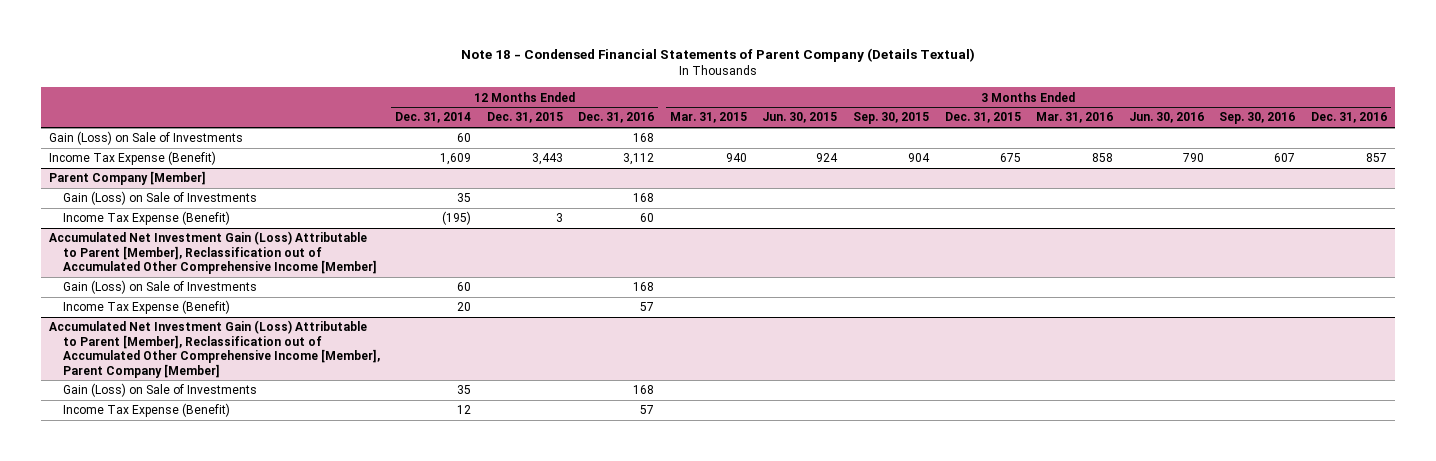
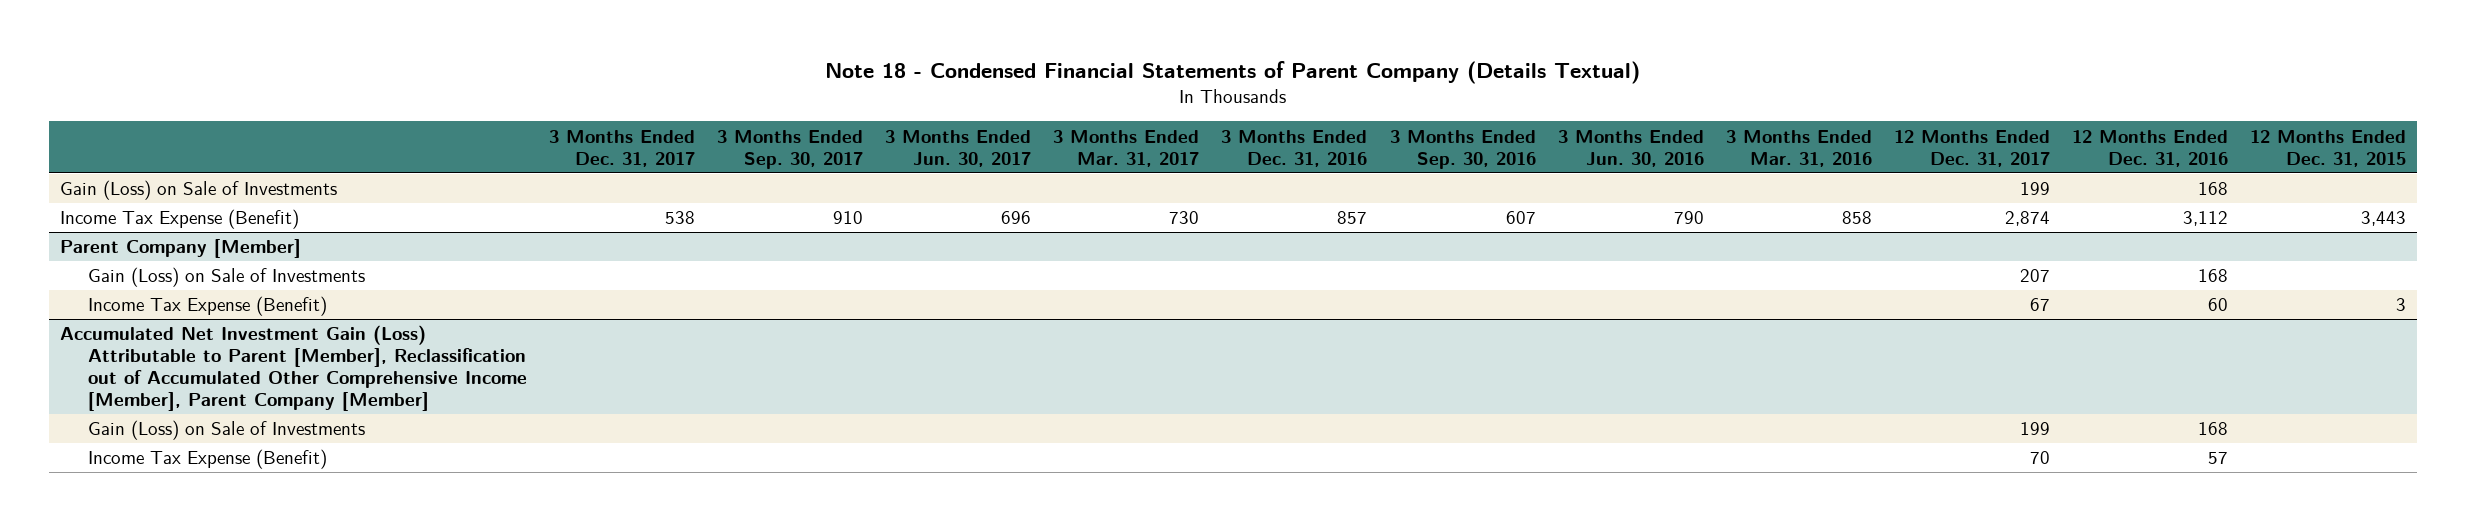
[395,112,472,124] Dec. 31, 2014 -> none
[669,112,747,124] Mar. 31, 2015 -> none
[762,112,838,124] Jun. 30, 2015 -> none
[852,112,929,125] Sep. 30, 2015 -> none
[944,112,1021,124] Dec. 31, 2015 -> none
none -> [549,129,696,167] 3 Months Ended Dec. 31, 2017
none -> [717,129,864,169] 3 Months Ended Sep. 30, 2017
none -> [885,129,1032,167] 3 Months Ended Jun. 30, 2017
none -> [1053,129,1200,167] 3 Months Ended Mar. 31, 2017
none -> [1893,129,2050,167] 12 Months Ended Dec. 31, 2017
[48,231,377,275] Accumulated Net Investment Gain (Loss) Attributable to Parent [Member], Reclassification out of Accumulated Other Comprehensive Income [Member] -> none
[62,280,257,295] Gain (Loss) on Sale of Investments -> none
[62,300,230,315] Income Tax Expense (Benefit) -> none

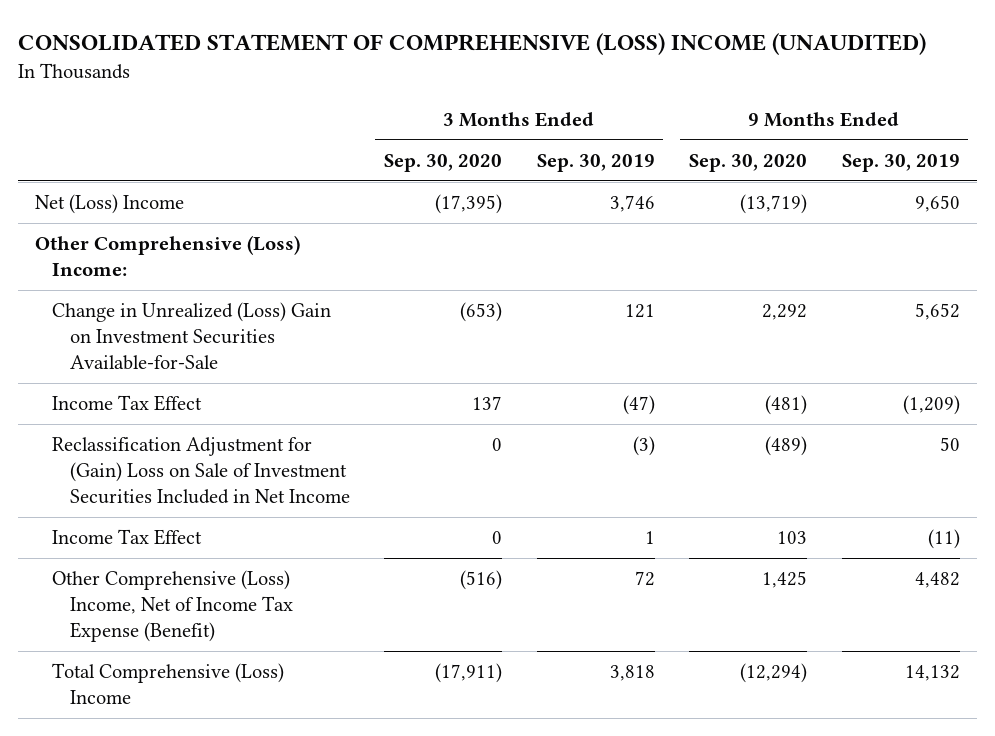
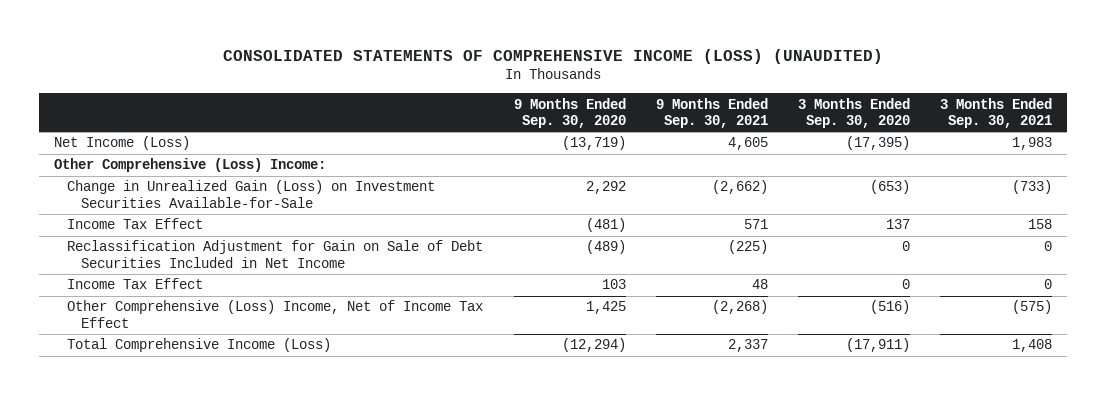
[18,33,927,56] CONSOLIDATED STATEMENT OF COMPREHENSIVE (LOSS) INCOME (UNAUDITED) -> [223,48,884,64] CONSOLIDATED STATEMENTS OF COMPREHENSIVE INCOME (LOSS) (UNAUDITED)
[536,153,655,172] Sep. 30, 2019 -> none
[841,153,960,172] Sep. 30, 2019 -> none
none -> [655,97,768,128] 9 Months Ended Sep. 30, 2021
none -> [939,97,1052,128] 3 Months Ended Sep. 30, 2021
[35,194,185,215] Net (Loss) Income -> [54,136,191,151] Net Income (Loss)
[52,302,332,371] Change in Unrealized (Loss) Gain on Investment Securities Available-for-Sale -> [67,180,436,208] Change in Unrealized Gain (Loss) on Investment Securities Available-for-Sale
[52,437,350,505] Reclassification Adjustment for (Gain) Loss on Sale of Investment Securities Included in Net Income -> [67,240,484,268] Reclassification Adjustment for Gain on Sale of Debt Securities Included in Net Income
[52,570,293,643] Other Comprehensive (Loss) Income, Net of Income Tax Expense (Benefit) -> [67,300,484,328] Other Comprehensive (Loss) Income, Net of Income Tax Effect
[52,663,285,705] Total Comprehensive (Loss) Income -> [67,338,332,353] Total Comprehensive Income (Loss)

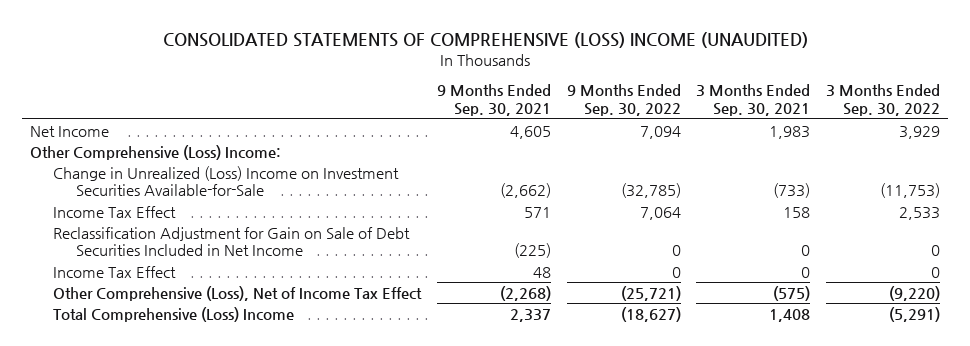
[223,48,884,64] CONSOLIDATED STATEMENTS OF COMPREHENSIVE INCOME (LOSS) (UNAUDITED) -> [163,32,809,49] CONSOLIDATED STATEMENTS OF COMPREHENSIVE (LOSS) INCOME (UNAUDITED)
[513,97,626,128] 9 Months Ended Sep. 30, 2020 -> none
[797,97,910,128] 3 Months Ended Sep. 30, 2020 -> none
none -> [566,84,681,117] 9 Months Ended Sep. 30, 2022
none -> [825,84,940,117] 3 Months Ended Sep. 30, 2022
[54,136,191,151] Net Income (Loss) -> [30,125,110,137] Net Income
[67,180,436,208] Change in Unrealized Gain (Loss) on Investment Securities Available-for-Sale -> [53,165,400,197] Change in Unrealized (Loss) Income on Investment Securities Available-for-Sale
[67,300,484,328] Other Comprehensive (Loss) Income, Net of Income Tax Effect -> [53,285,423,301] Other Comprehensive (Loss), Net of Income Tax Effect
[67,338,332,353] Total Comprehensive Income (Loss) -> [53,306,295,322] Total Comprehensive (Loss) Income

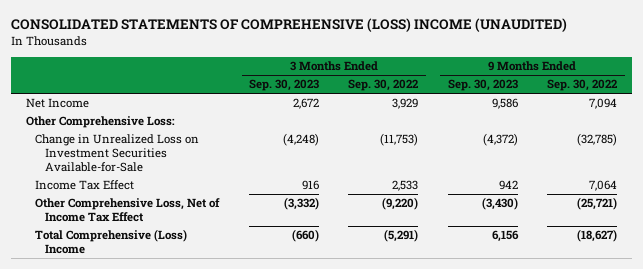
[436,84,551,117] 9 Months Ended Sep. 30, 2021 -> none
[696,84,811,117] 3 Months Ended Sep. 30, 2021 -> none
none -> [248,79,319,92] Sep. 30, 2023
none -> [447,79,518,92] Sep. 30, 2023
[30,144,282,160] Other Comprehensive (Loss) Income: -> [25,116,175,129] Other Comprehensive Loss:
[53,165,400,197] Change in Unrealized (Loss) Income on Investment Securities Available-for-Sale -> [35,134,200,172] Change in Unrealized Loss on Investment Securities Available-for-Sale
[53,226,411,257] Reclassification Adjustment for Gain on Sale of Debt Securities Included in Net Income -> none
[53,265,177,278] Income Tax Effect -> none
[53,285,423,301] Other Comprehensive (Loss), Net of Income Tax Effect -> [35,198,221,223] Other Comprehensive Loss, Net of Income Tax Effect

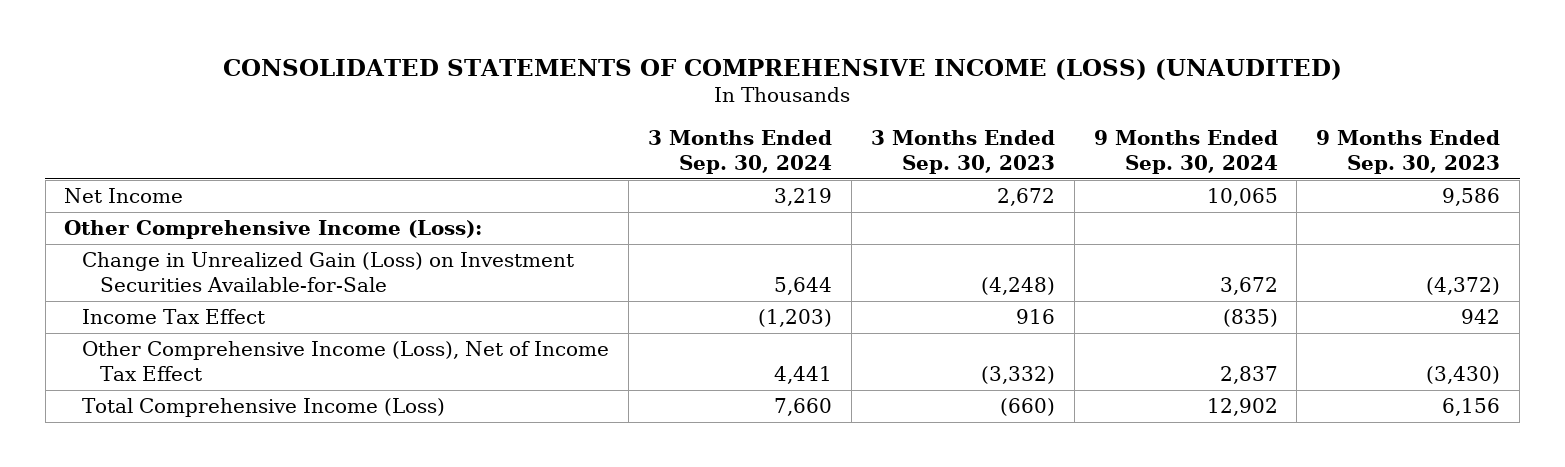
[11,18,568,33] CONSOLIDATED STATEMENTS OF COMPREHENSIVE (LOSS) INCOME (UNAUDITED) -> [223,58,1343,80] CONSOLIDATED STATEMENTS OF COMPREHENSIVE INCOME (LOSS) (UNAUDITED)
[348,79,419,92] Sep. 30, 2022 -> none
[547,79,618,92] Sep. 30, 2022 -> none
none -> [647,130,832,174] 3 Months Ended Sep. 30, 2024
none -> [1093,130,1278,174] 9 Months Ended Sep. 30, 2024
[25,116,175,129] Other Comprehensive Loss: -> [64,220,483,240] Other Comprehensive Income (Loss):
[35,134,200,172] Change in Unrealized Loss on Investment Securities Available-for-Sale -> [82,252,575,292] Change in Unrealized Gain (Loss) on Investment Securities Available-for-Sale
[35,198,221,223] Other Comprehensive Loss, Net of Income Tax Effect -> [82,341,610,381] Other Comprehensive Income (Loss), Net of Income Tax Effect
[35,229,188,255] Total Comprehensive (Loss) Income -> [82,398,446,418] Total Comprehensive Income (Loss)

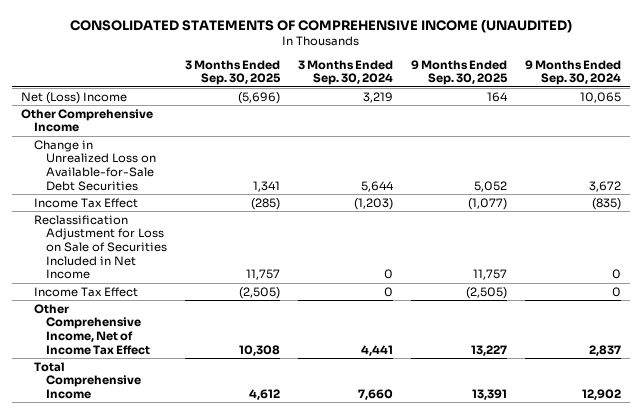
[223,58,1343,80] CONSOLIDATED STATEMENTS OF COMPREHENSIVE INCOME (LOSS) (UNAUDITED) -> [70,18,573,33] CONSOLIDATED STATEMENTS OF COMPREHENSIVE INCOME (UNAUDITED)
[870,130,1055,174] 3 Months Ended Sep. 30, 2023 -> none
[1316,130,1501,174] 9 Months Ended Sep. 30, 2023 -> none
none -> [185,59,282,86] 3 Months Ended Sep. 30, 2025
none -> [411,59,509,86] 9 Months Ended Sep. 30, 2025
[64,188,184,204] Net Income -> [21,91,128,104] Net (Loss) Income
[64,220,483,240] Other Comprehensive Income (Loss): -> [21,108,154,133] Other Comprehensive Income
[82,252,575,292] Change in Unrealized Gain (Loss) on Investment Securities Available-for-Sale -> [33,139,157,191] Change in Unrealized Loss on Available-for-Sale Debt Securities
none -> [33,214,168,280] Reclassification Adjustment for Loss on Sale of Securities Included in Net Income
none -> [33,286,138,297] Income Tax Effect
[82,341,610,381] Other Comprehensive Income (Loss), Net of Income Tax Effect -> [33,303,151,355] Other Comprehensive Income, Net of Income Tax Effect
[82,398,446,418] Total Comprehensive Income (Loss) -> [33,361,142,399] Total Comprehensive Income

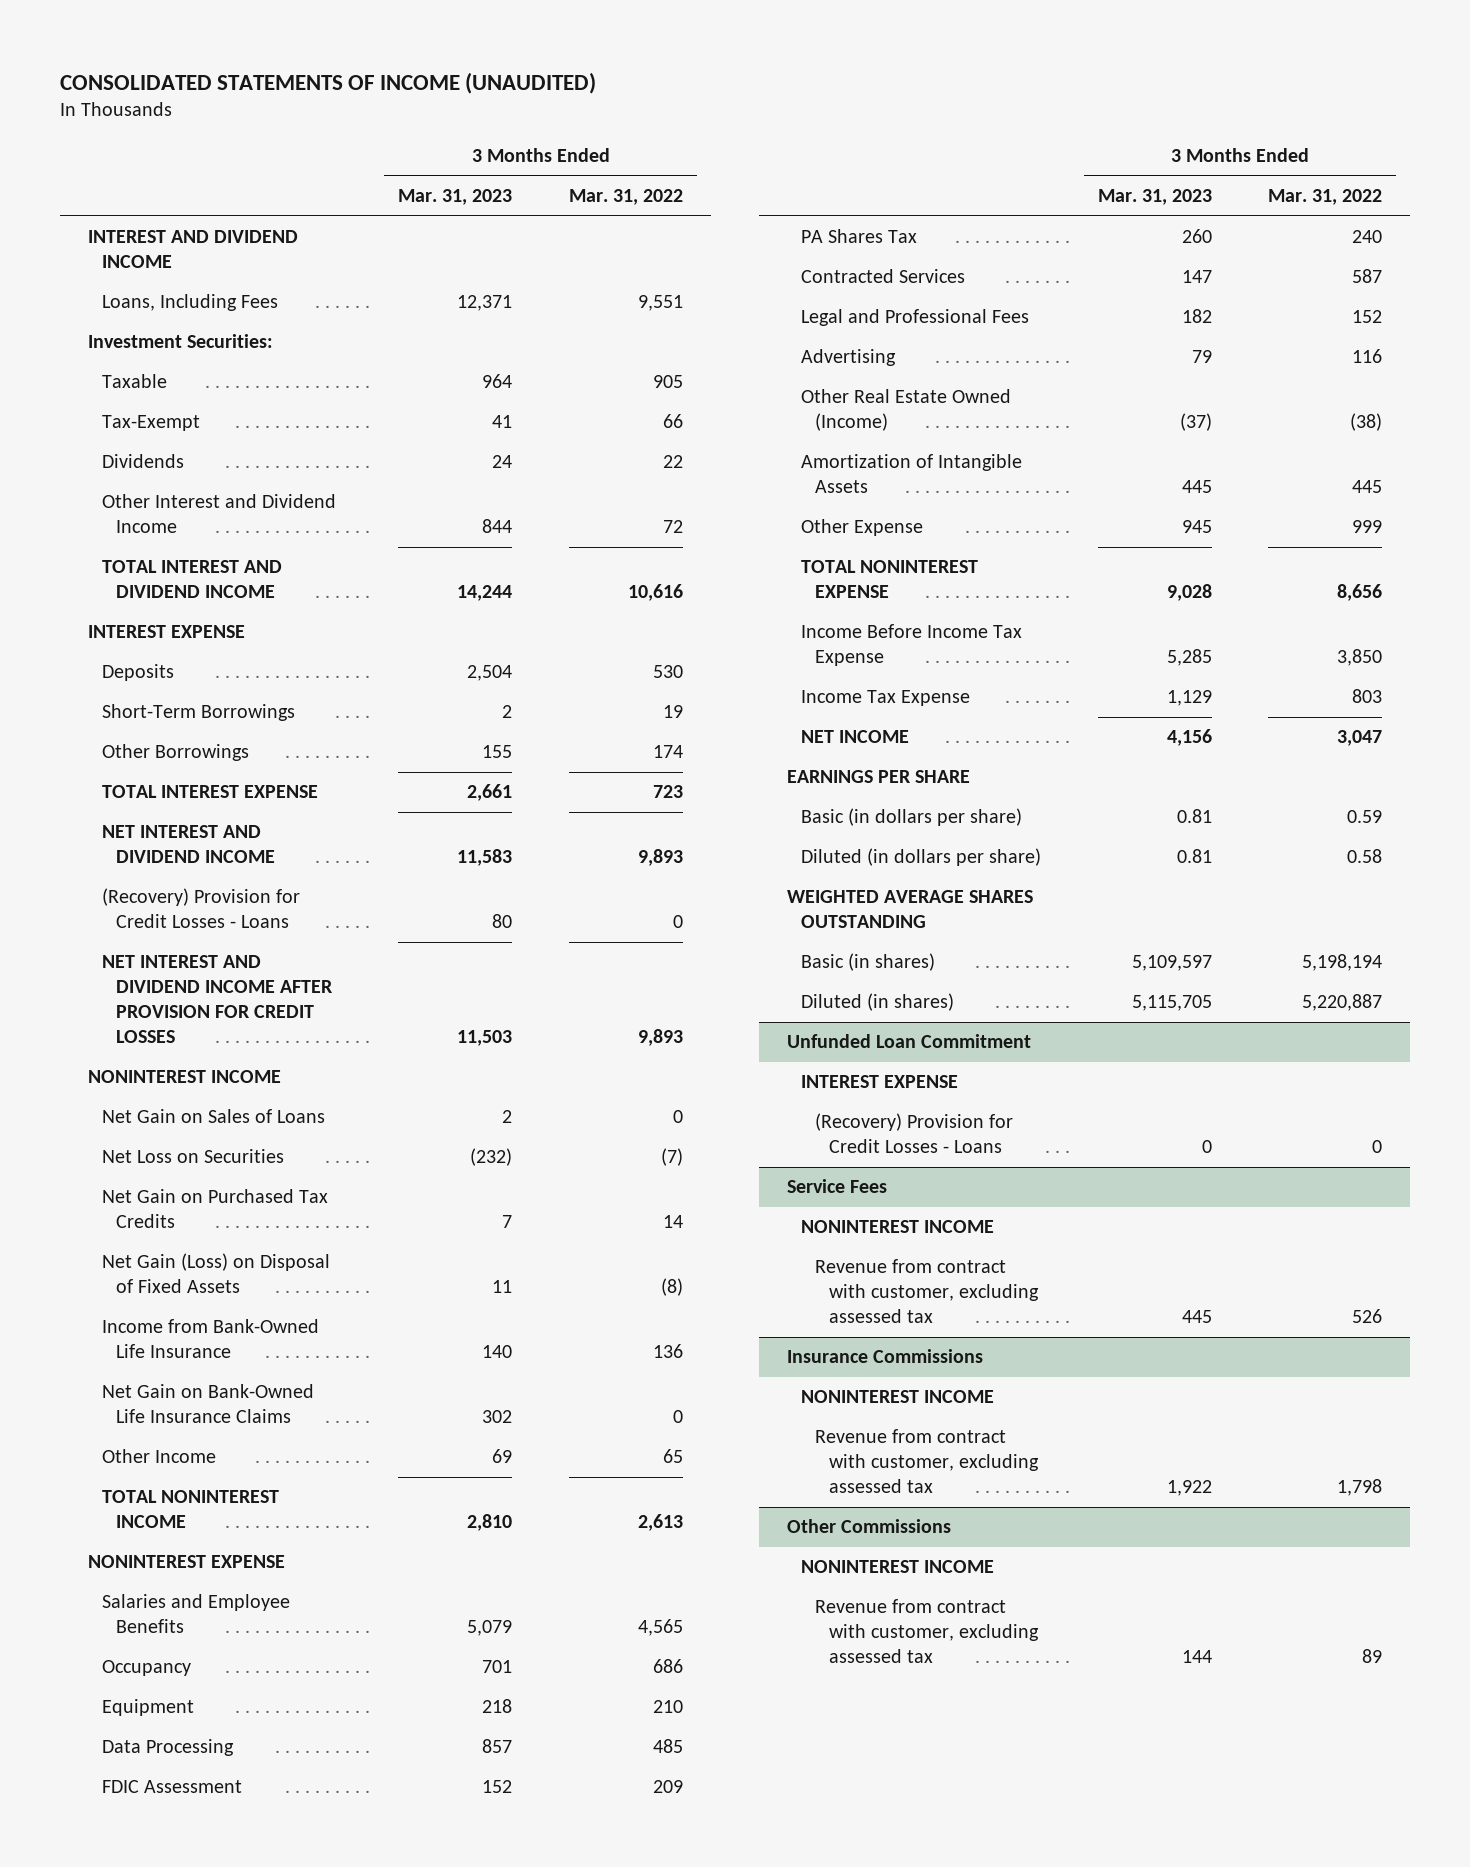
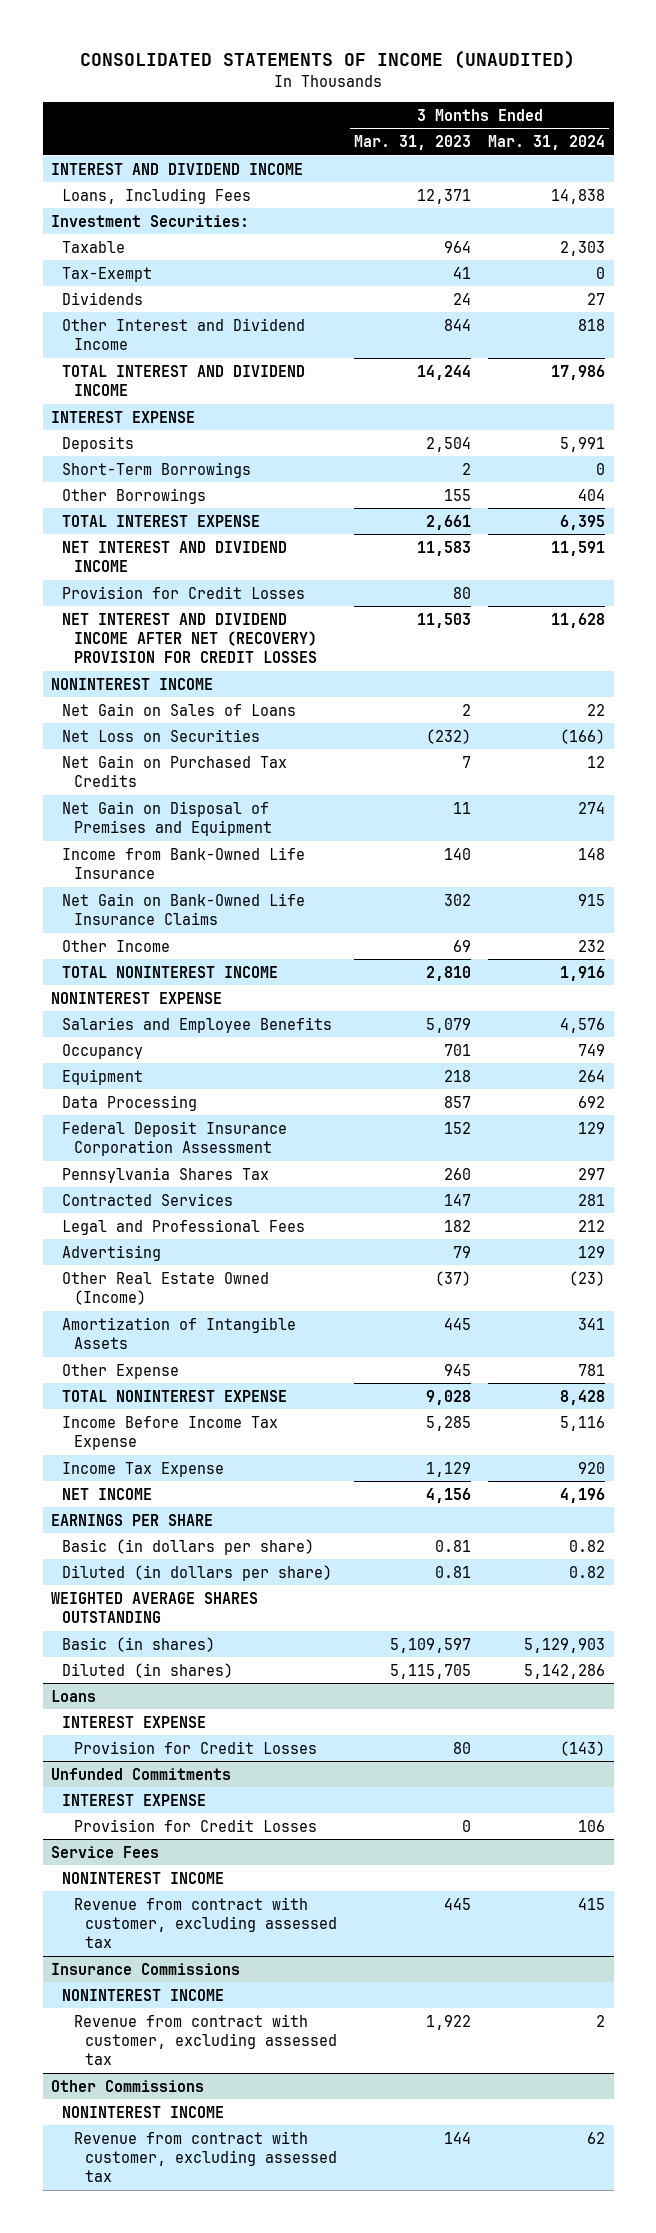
[568,189,683,206] Mar. 31, 2022 -> none
none -> [488,135,606,151] Mar. 31, 2024
[102,888,301,929] (Recovery) Provision for Credit Losses - Loans -> [62,585,306,599] Provision for Credit Losses
[102,955,334,1044] NET INTEREST AND DIVIDEND INCOME AFTER PROVISION FOR CREDIT LOSSES -> [62,612,317,664] NET INTEREST AND DIVIDEND INCOME AFTER NET (RECOVERY) PROVISION FOR CREDIT LOSSES
[102,1253,331,1294] Net Gain (Loss) on Disposal of Fixed Assets -> [62,800,272,837] Net Gain on Disposal of Premises and Equipment
[102,1780,243,1794] FDIC Assessment -> [62,1120,288,1157] Federal Deposit Insurance Corporation Assessment
[801,229,918,244] PA Shares Tax -> [62,1166,270,1183] Pennsylvania Shares Tax
[787,1034,1032,1049] Unfunded Loan Commitment -> none
none -> [51,1689,97,1702] Loans
[815,1113,1014,1154] (Recovery) Provision for Credit Losses - Loans -> [73,1740,317,1754] Provision for Credit Losses
[1201,1140,1212,1154] 0 -> [452,1741,471,1754] 80
none -> [51,1767,232,1780] Unfunded Commitments
none -> [62,1793,207,1806] INTEREST EXPENSE
none -> [73,1818,317,1832] Provision for Credit Losses

